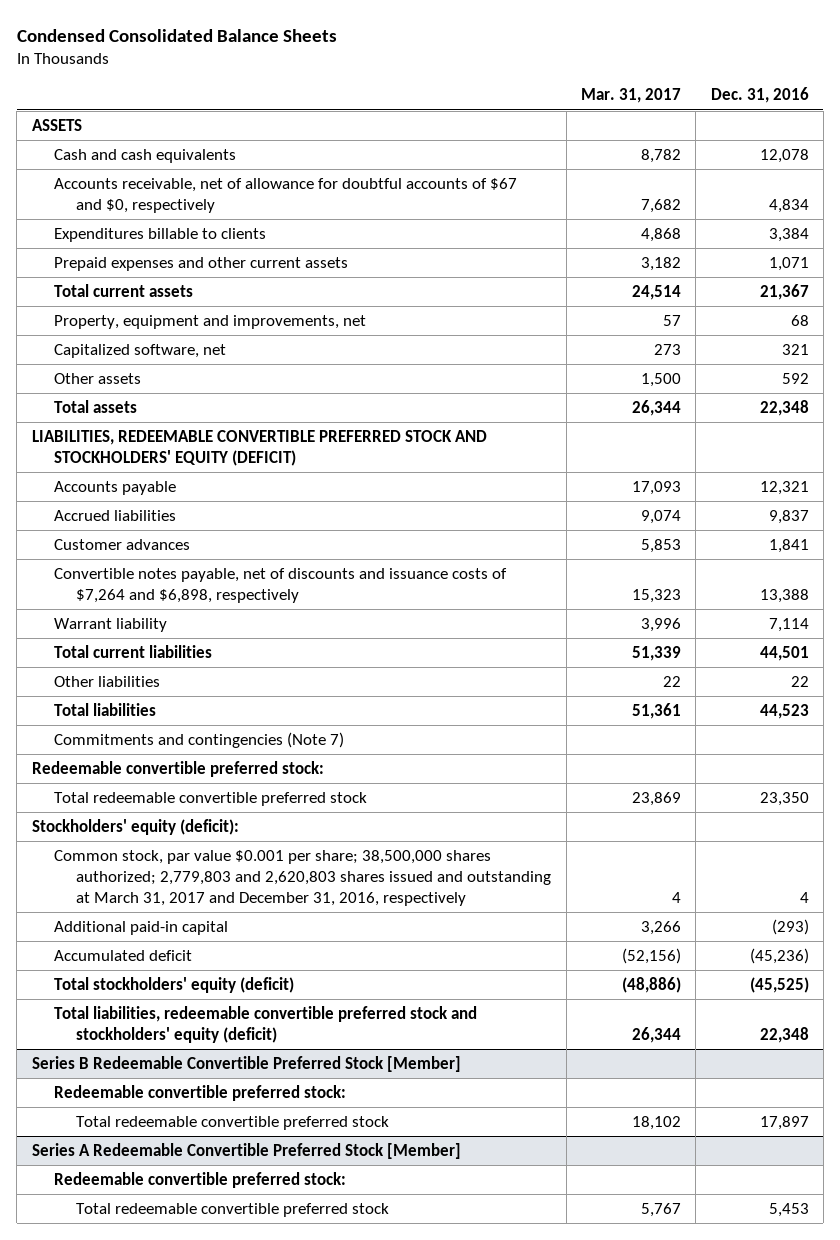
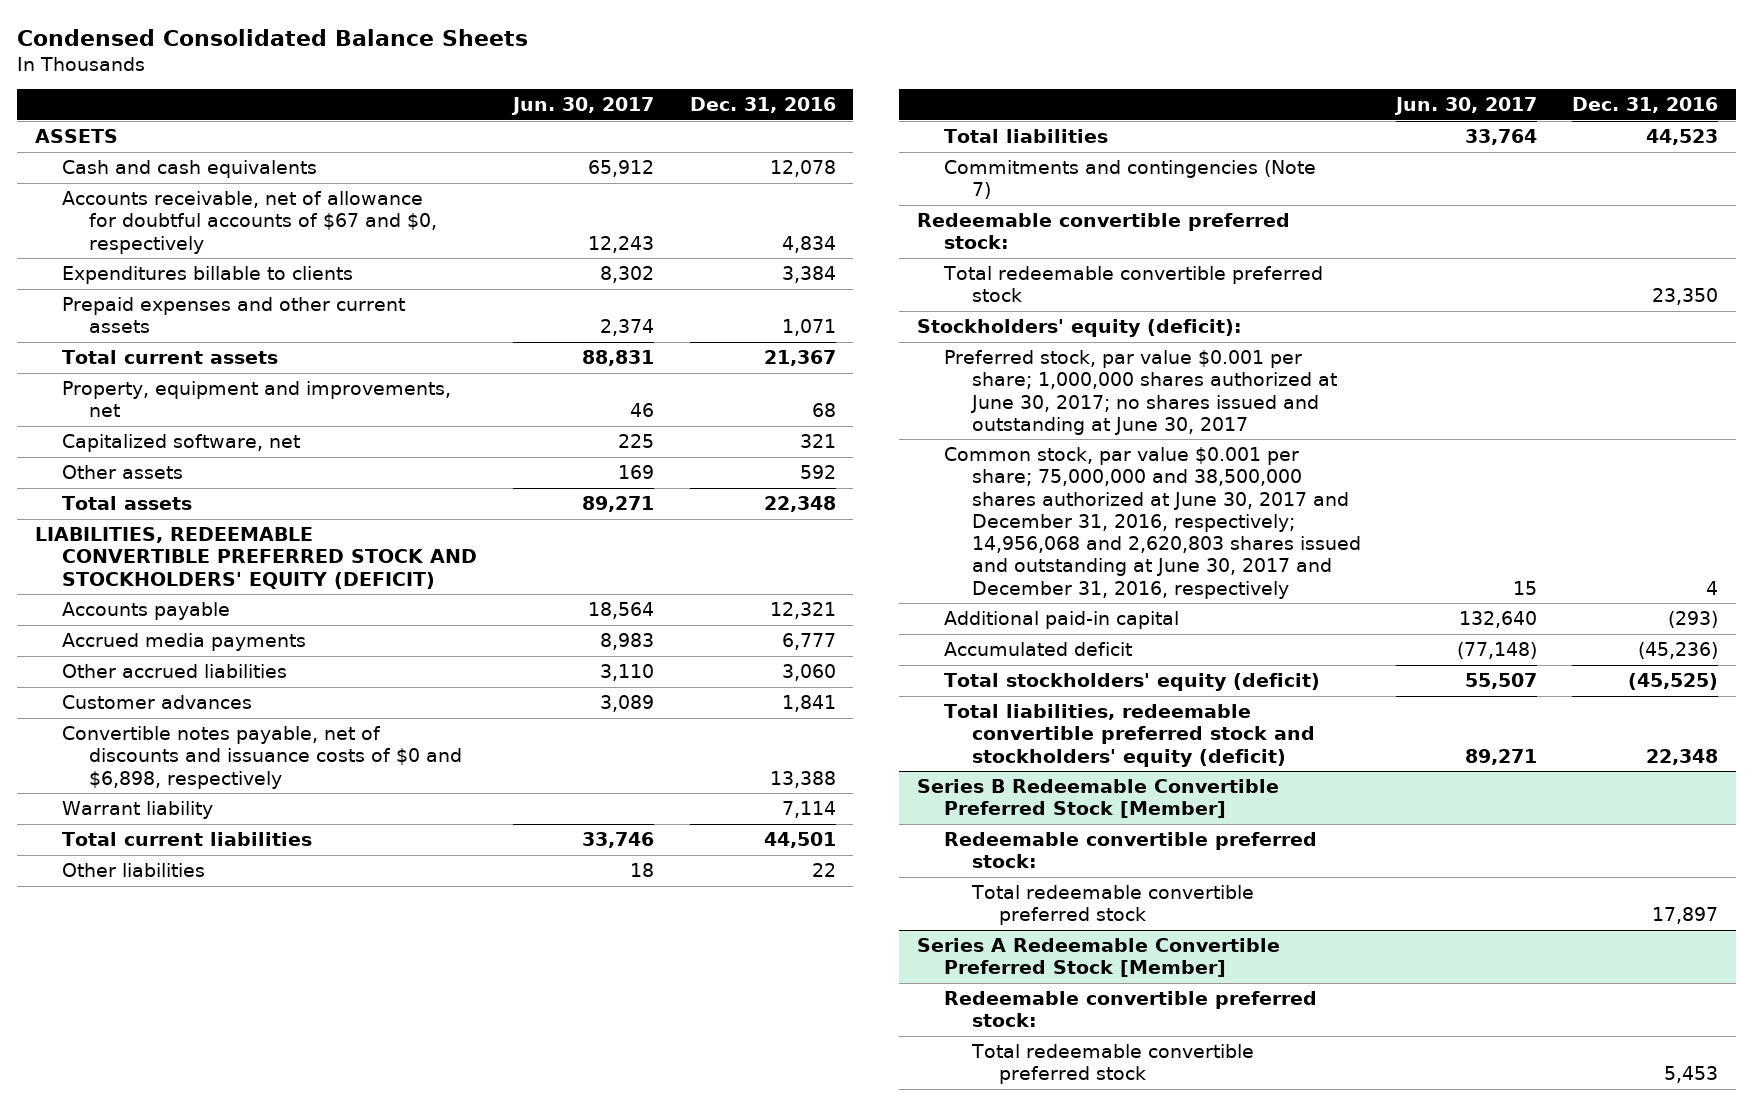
[581,88,682,104] Mar. 31, 2017 -> none
none -> [511,97,655,116] Jun. 30, 2017
[54,509,177,521] Accrued liabilities -> [61,633,306,652] Accrued media payments
[768,509,809,524] 9,837 -> [781,633,836,651] 6,777
none -> [61,664,287,679] Other accrued liabilities
[54,567,508,603] Convertible notes payable, net of discounts and issuance costs of $7,264 and $6,898, respectively -> [61,726,463,789] Convertible notes payable, net of discounts and issuance costs of $0 and $6,898, respectively
none -> [944,350,1337,435] Preferred stock, par value $0.001 per share; 1,000,000 shares authorized at June 30, 2017; no shares issued and outstanding at June 30, 2017
[54,849,552,906] Common stock, par value $0.001 per share; 38,500,000 shares authorized; 2,779,803 and 2,620,803 shares issued and outstanding at March 31, 2017 and December 31, 2016, respectively -> [944,447,1361,599] Common stock, par value $0.001 per share; 75,000,000 and 38,500,000 shares authorized at June 30, 2017 and December 31, 2016, respectively; 14,956,068 and 2,620,803 shares issued and outstanding at June 30, 2017 and December 31, 2016, respectively

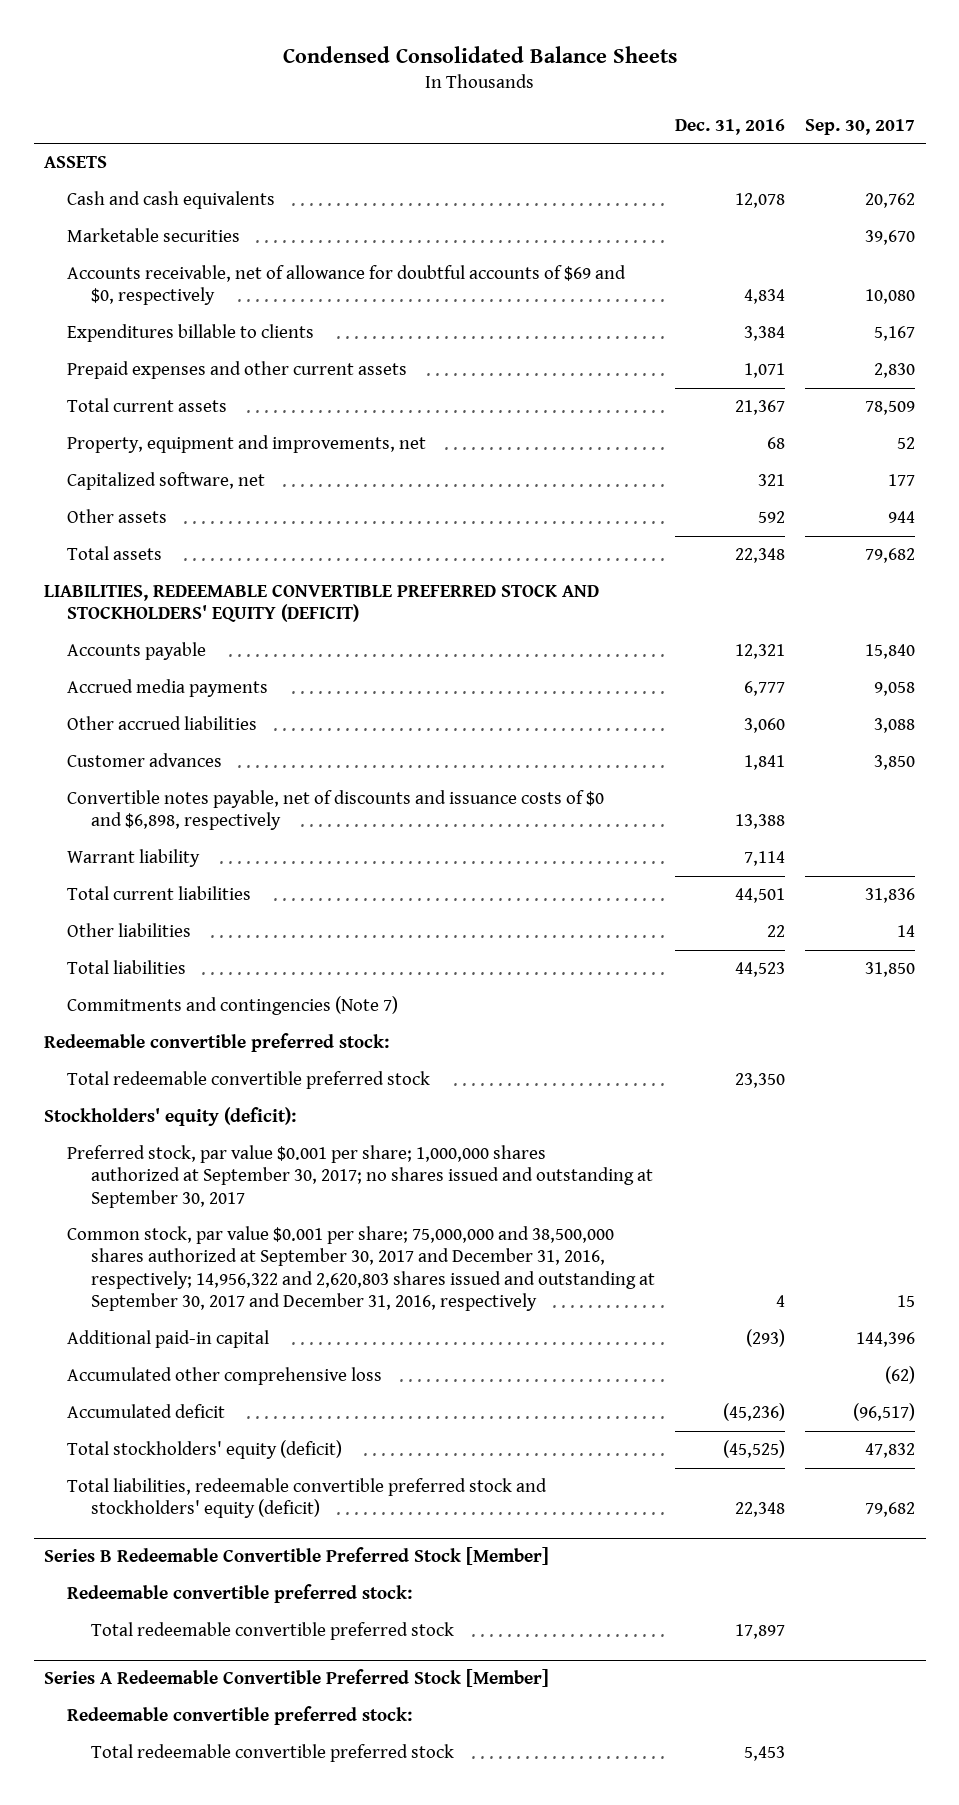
[511,97,655,116] Jun. 30, 2017 -> none
none -> [805,118,916,135] Sep. 30, 2017
none -> [67,228,241,243] Marketable securities
[61,191,438,254] Accounts receivable, net of allowance for doubtful accounts of $67 and $0, respectively -> [67,265,627,306] Accounts receivable, net of allowance for doubtful accounts of $69 and $0, respectively
[944,350,1337,435] Preferred stock, par value $0.001 per share; 1,000,000 shares authorized at June 30, 2017; no shares issued and outstanding at June 30, 2017 -> [67,1145,653,1208] Preferred stock, par value $0.001 per share; 1,000,000 shares authorized at September 30, 2017; no shares issued and outstanding at September 30, 2017
[944,447,1361,599] Common stock, par value $0.001 per share; 75,000,000 and 38,500,000 shares authorized at June 30, 2017 and December 31, 2016, respectively; 14,956,068 and 2,620,803 shares issued and outstanding at June 30, 2017 and December 31, 2016, respectively -> [67,1226,655,1312] Common stock, par value $0.001 per share; 75,000,000 and 38,500,000 shares authorized at September 30, 2017 and December 31, 2016, respectively; 14,956,322 and 2,620,803 shares issued and outstanding at September 30, 2017 and December 31, 2016, respectively
none -> [67,1367,383,1386] Accumulated other comprehensive loss

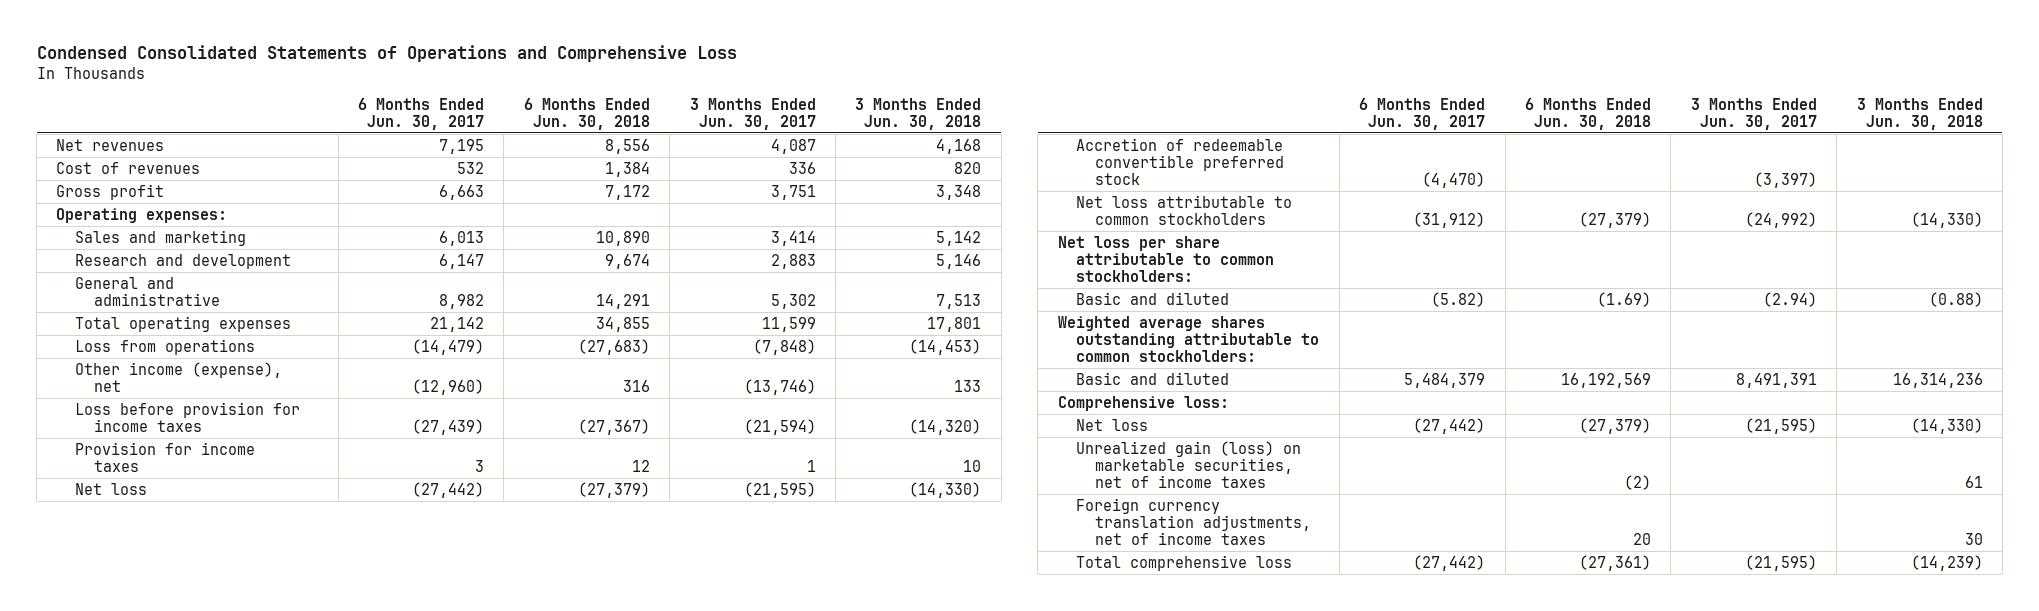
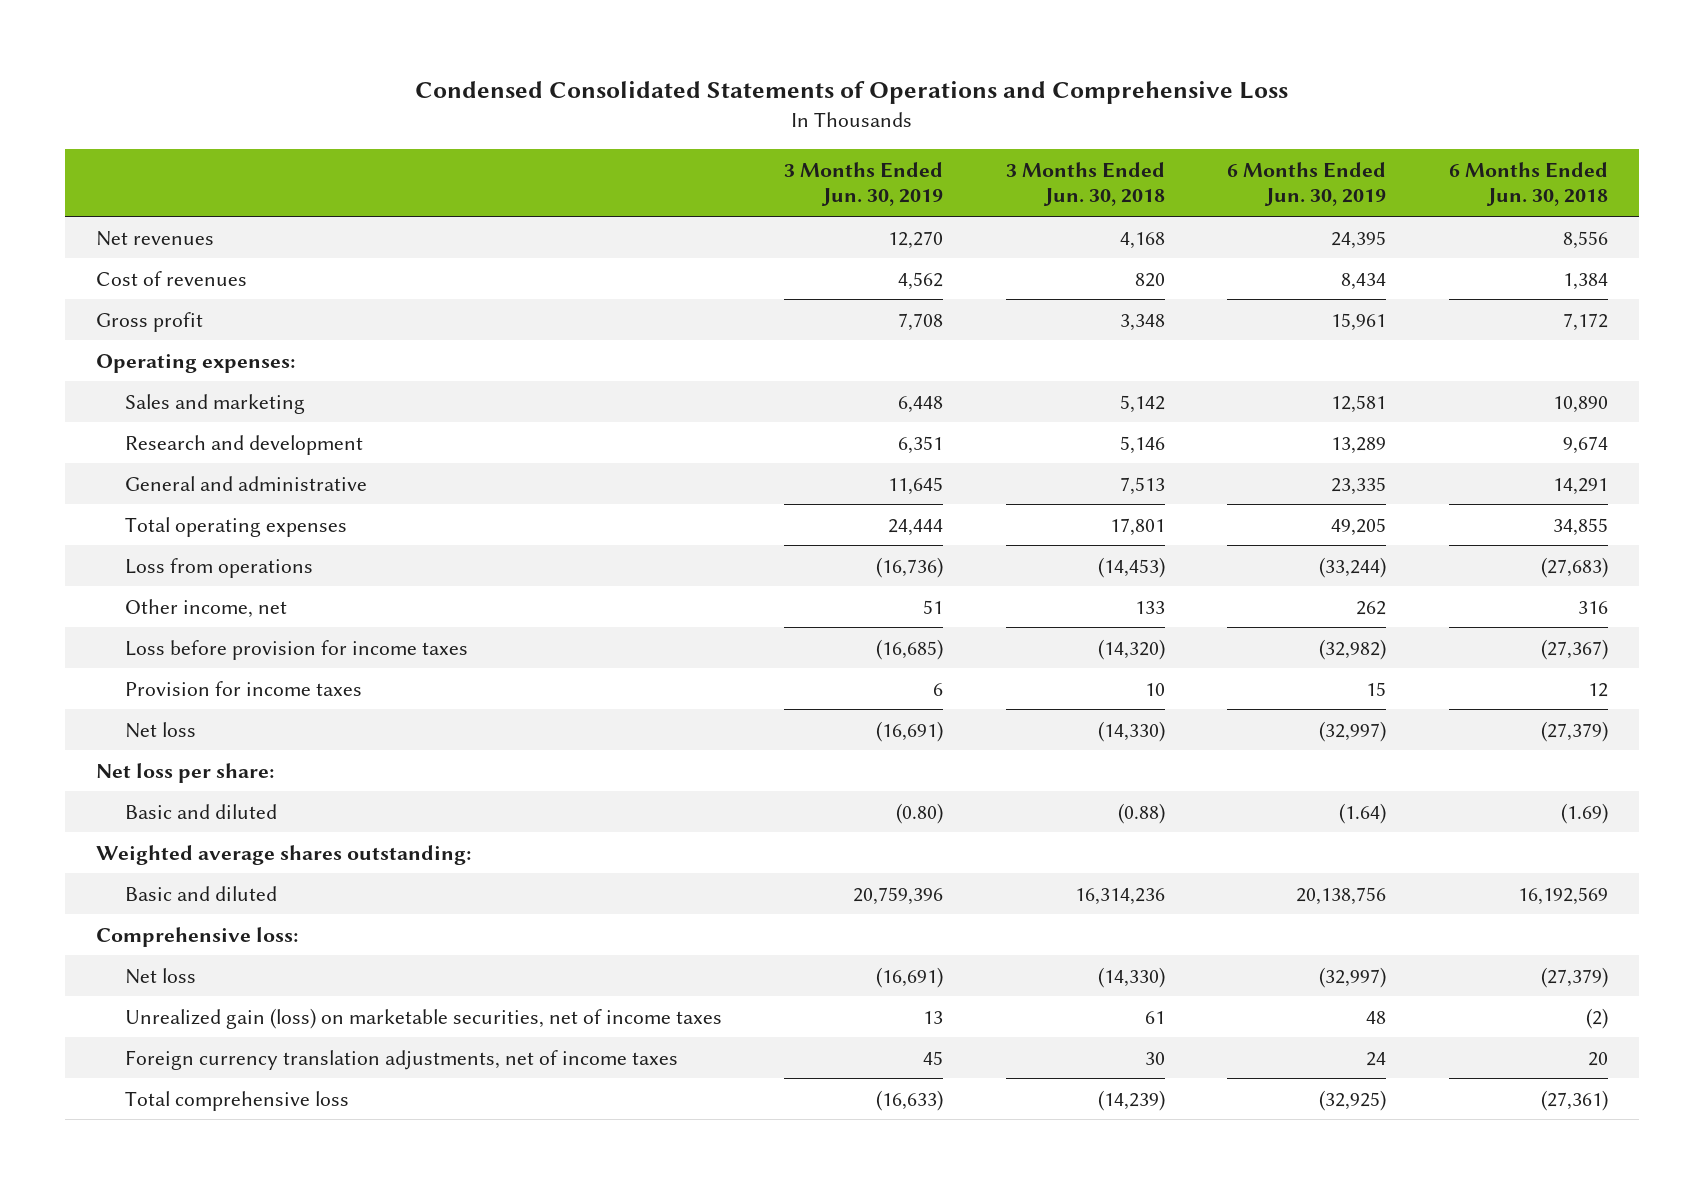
[358,97,485,130] 6 Months Ended Jun. 30, 2017 -> none
[689,97,816,130] 3 Months Ended Jun. 30, 2017 -> none
none -> [784,161,944,207] 3 Months Ended Jun. 30, 2019
none -> [1227,161,1387,207] 6 Months Ended Jun. 30, 2019
[75,361,283,392] Other income (expense), net -> [124,598,287,618] Other income, net
[1076,137,1285,185] Accretion of redeemable convertible preferred stock -> none
[1076,194,1293,225] Net loss attributable to common stockholders -> none
[1057,235,1275,282] Net loss per share attributable to common stockholders: -> [96,762,275,783] Net loss per share:
[1057,315,1320,362] Weighted average shares outstanding attributable to common stockholders: -> [96,844,472,865] Weighted average shares outstanding:

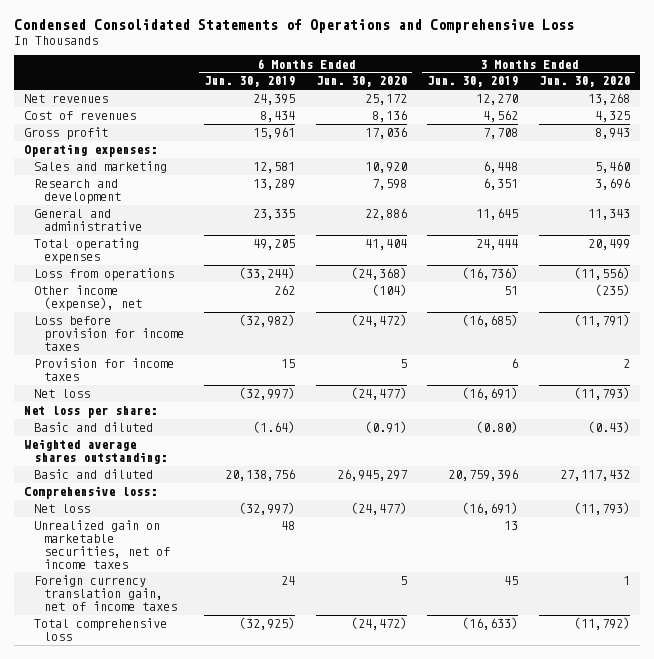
[1005,161,1165,207] 3 Months Ended Jun. 30, 2018 -> none
[1448,161,1608,207] 6 Months Ended Jun. 30, 2018 -> none
none -> [315,76,407,88] Jun. 30, 2020
none -> [538,76,630,88] Jun. 30, 2020
[124,598,287,618] Other income, net -> [34,285,142,312] Other income (expense), net
[124,1007,722,1029] Unrealized gain (loss) on marketable securities, net of income taxes -> [34,520,170,569] Unrealized gain on marketable securities, net of income taxes
[124,1049,678,1070] Foreign currency translation adjustments, net of income taxes -> [34,575,177,611] Foreign currency translation gain, net of income taxes

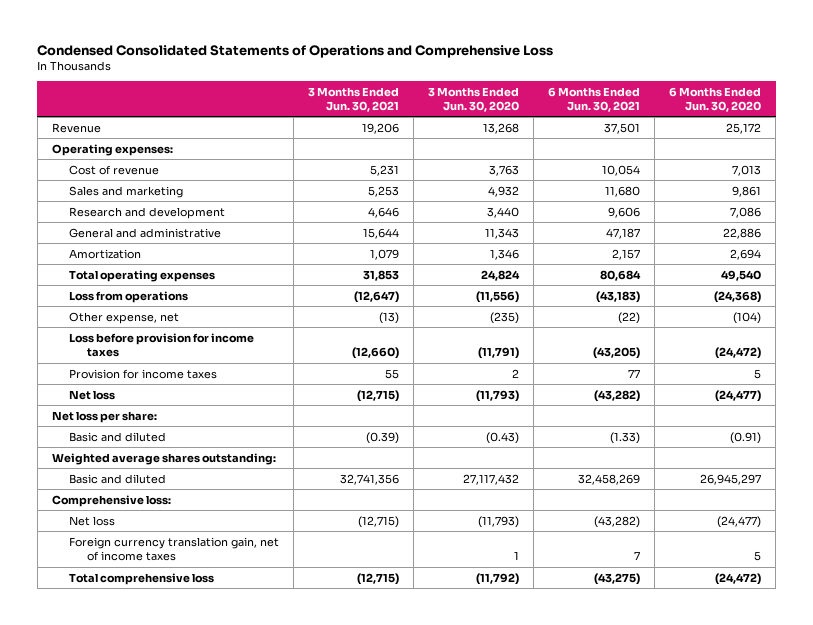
[204,76,296,88] Jun. 30, 2019 -> none
[427,76,519,88] Jun. 30, 2019 -> none
none -> [308,86,400,112] 3 Months Ended Jun. 30, 2021
none -> [548,86,641,112] 6 Months Ended Jun. 30, 2021
[24,111,137,121] Cost of revenues -> none
[24,127,109,141] Gross profit -> none
[24,94,109,104] Net revenues -> [51,122,101,133] Revenue
none -> [69,164,160,175] Cost of revenue
[364,162,407,174] 10,920 -> [732,185,762,197] 9,861
[594,161,630,174] 5,460 -> [488,185,520,197] 4,932
[371,179,407,191] 7,598 -> [730,206,762,218] 7,086
[594,178,630,191] 3,696 -> [487,206,520,218] 3,440
none -> [69,248,142,259] Amortization
[364,239,407,251] 41,404 -> [721,269,762,281] 49,540
[587,239,630,251] 20,499 -> [481,269,521,281] 24,824
[34,285,142,312] Other income (expense), net -> [69,311,180,324] Other expense, net
[34,520,170,569] Unrealized gain on marketable securities, net of income taxes -> none

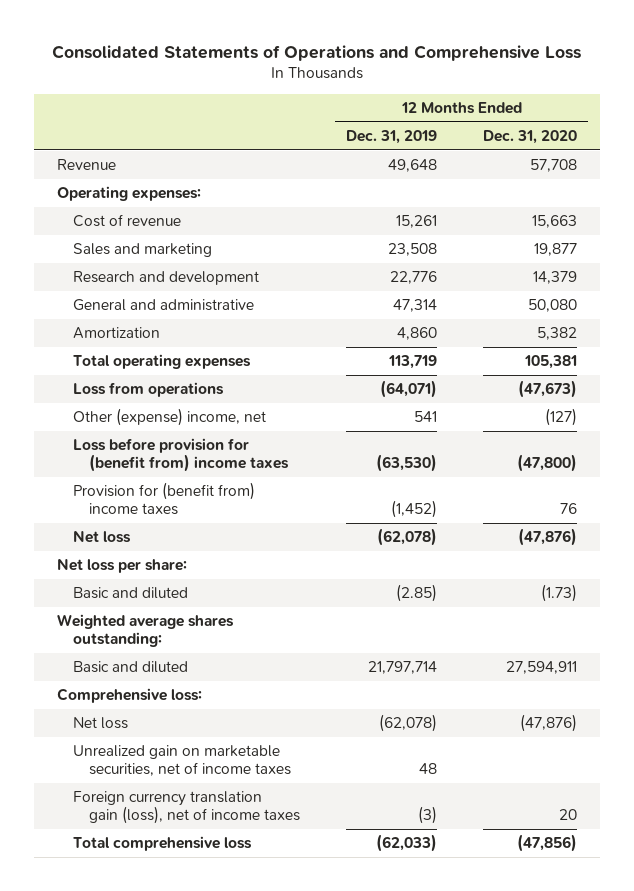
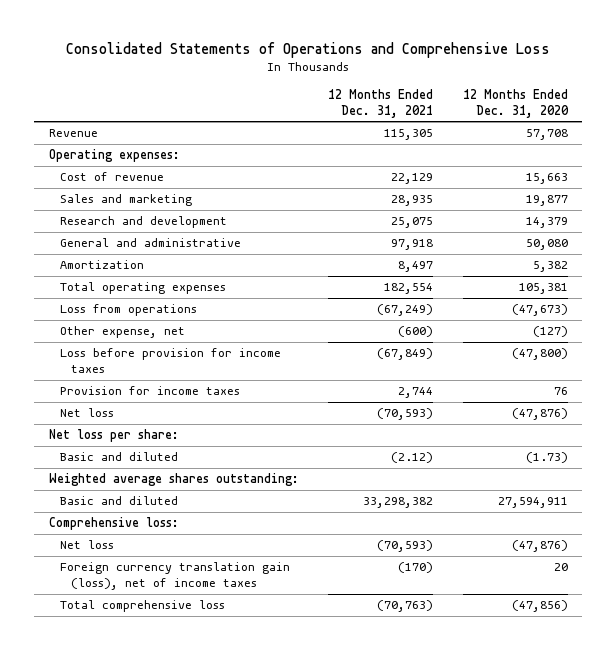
[346,129,438,144] Dec. 31, 2019 -> none
none -> [328,88,434,118] 12 Months Ended Dec. 31, 2021
[73,408,267,427] Other (expense) income, net -> [59,326,185,339] Other expense, net
[73,438,290,473] Loss before provision for (benefit from) income taxes -> [59,348,281,374] Loss before provision for income taxes
[73,482,256,516] Provision for (benefit from) income taxes -> [59,386,240,396] Provision for income taxes
[73,745,292,777] Unrealized gain on marketable securities, net of income taxes -> none

